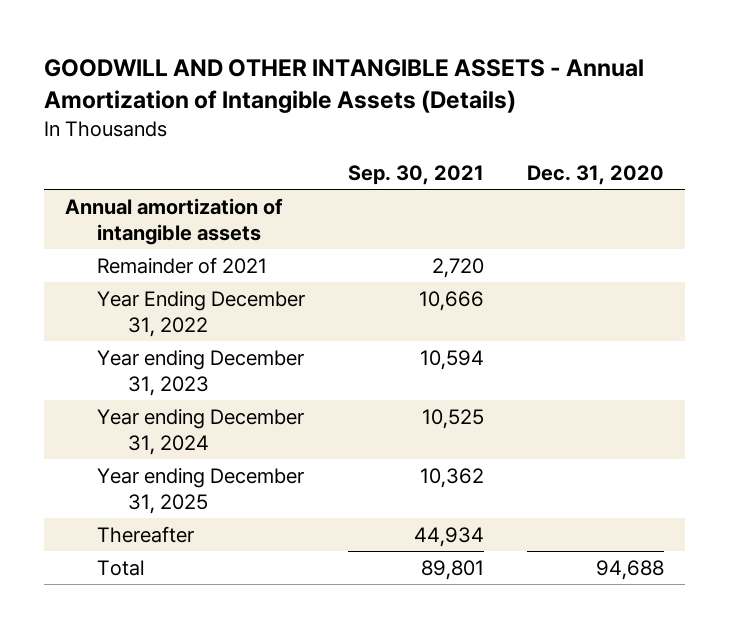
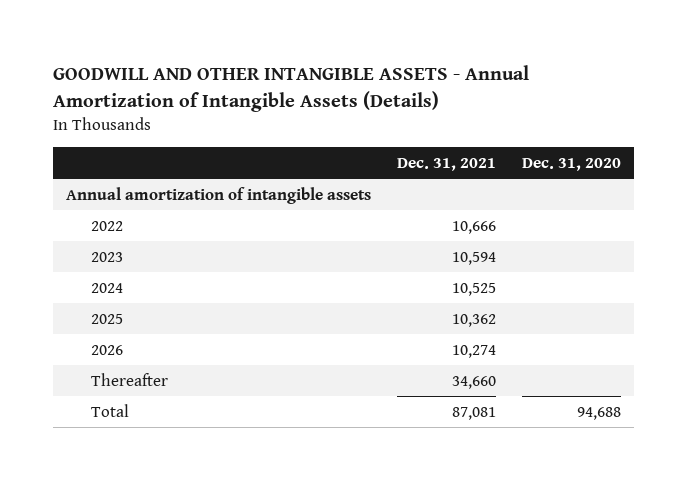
[347,165,484,186] Sep. 30, 2021 -> none
none -> [396,158,496,172] Dec. 31, 2021
[96,256,267,274] Remainder of 2021 -> none
[96,290,305,337] Year Ending December 31, 2022 -> [90,220,123,231] 2022
[96,349,304,396] Year ending December 31, 2023 -> [90,251,123,262] 2023
[96,408,304,455] Year ending December 31, 2024 -> [90,282,123,293] 2024
[96,467,304,514] Year ending December 31, 2025 -> [90,313,123,324] 2025
none -> [90,344,123,355] 2026

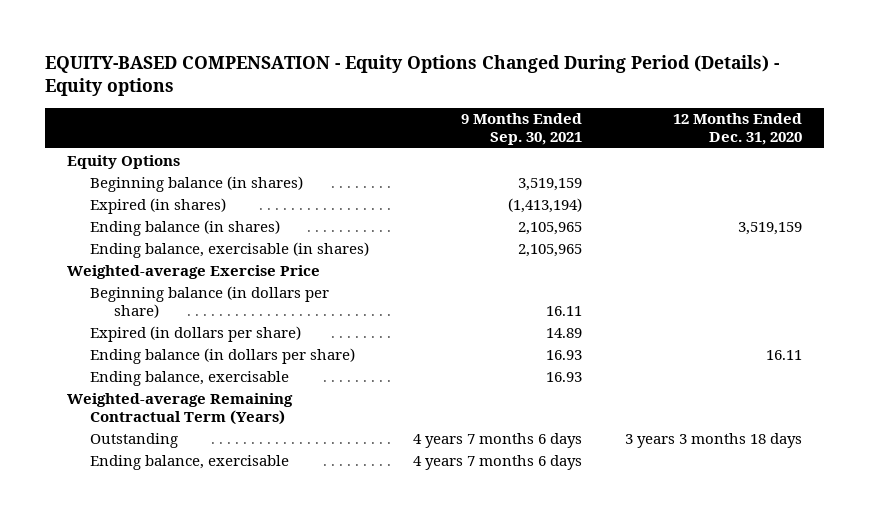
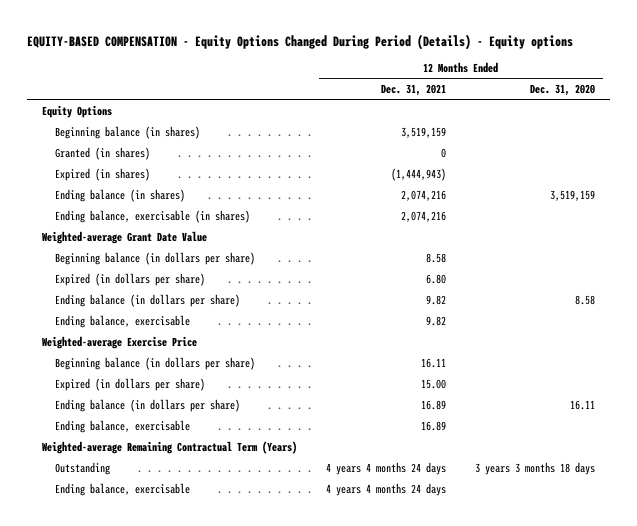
[460,113,582,146] 9 Months Ended Sep. 30, 2021 -> none
none -> [381,83,447,96] Dec. 31, 2021
none -> [55,146,151,160] Granted (in shares)
none -> [41,230,207,244] Weighted-average Grant Date Value
none -> [55,251,256,265] Beginning balance (in dollars per share)
none -> [55,272,206,286] Expired (in dollars per share)
none -> [55,293,241,307] Ending balance (in dollars per share)
none -> [55,314,191,328] Ending balance, exercisable

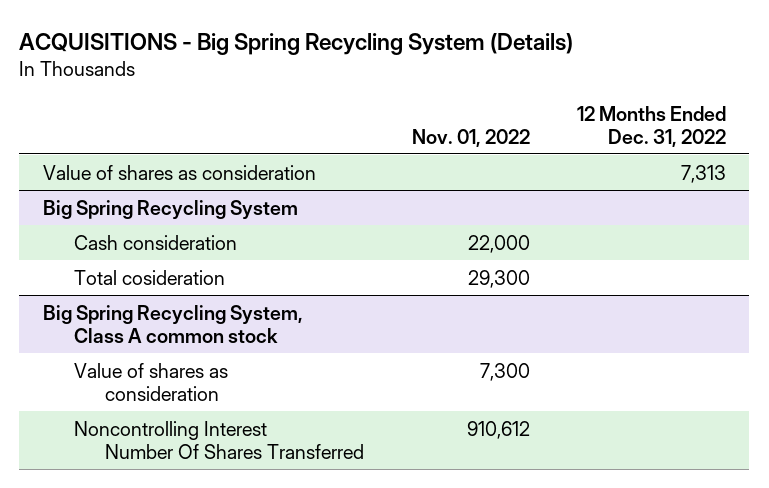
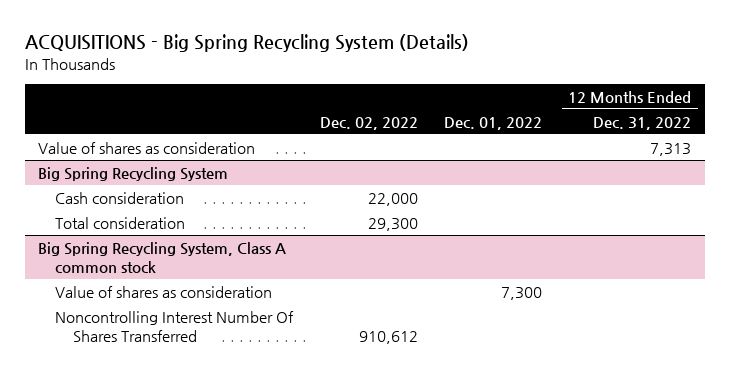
[411,128,530,147] Nov. 01, 2022 -> none
none -> [319,116,418,130] Dec. 02, 2022
none -> [444,116,543,130] Dec. 01, 2022
[74,269,226,285] Total cosideration -> [55,216,186,229] Total consideration

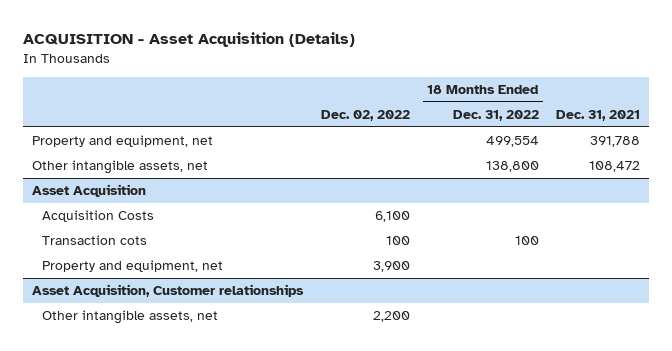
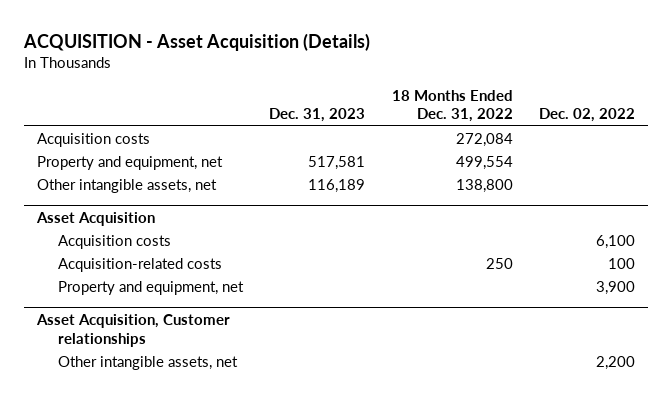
[556,109,641,121] Dec. 31, 2021 -> none
none -> [269,108,366,123] Dec. 31, 2023
none -> [37,133,151,148] Acquisition costs
[41,235,147,246] Transaction cots -> none
[41,210,154,223] Acquisition Costs -> [58,235,172,250] Acquisition costs
none -> [58,258,223,273] Acquisition-related costs

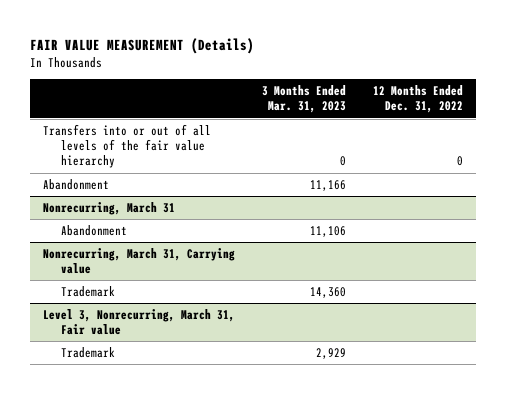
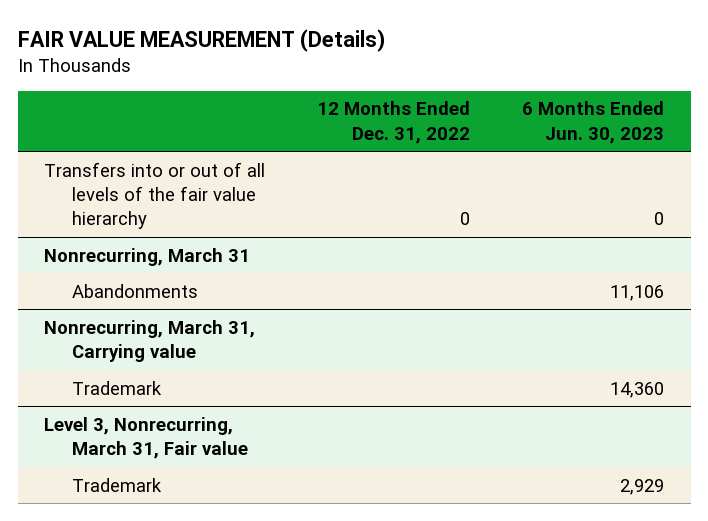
[262,85,347,114] 3 Months Ended Mar. 31, 2023 -> none
none -> [522,101,665,144] 6 Months Ended Jun. 30, 2023
[43,178,110,190] Abandonment -> none
[61,224,128,236] Abandonment -> [71,283,198,298] Abandonments

